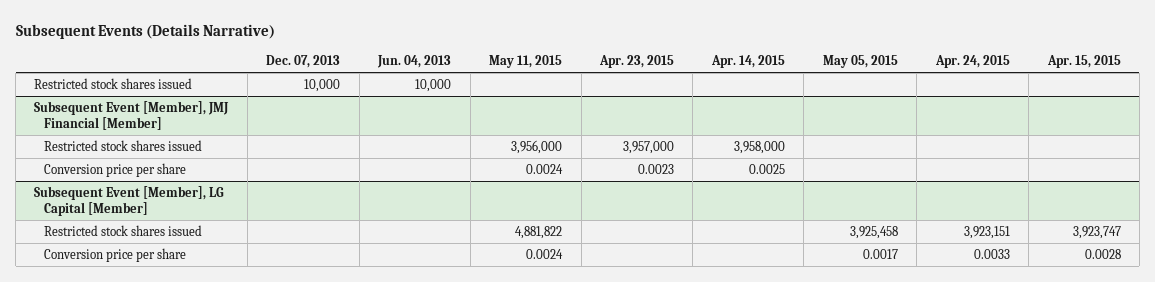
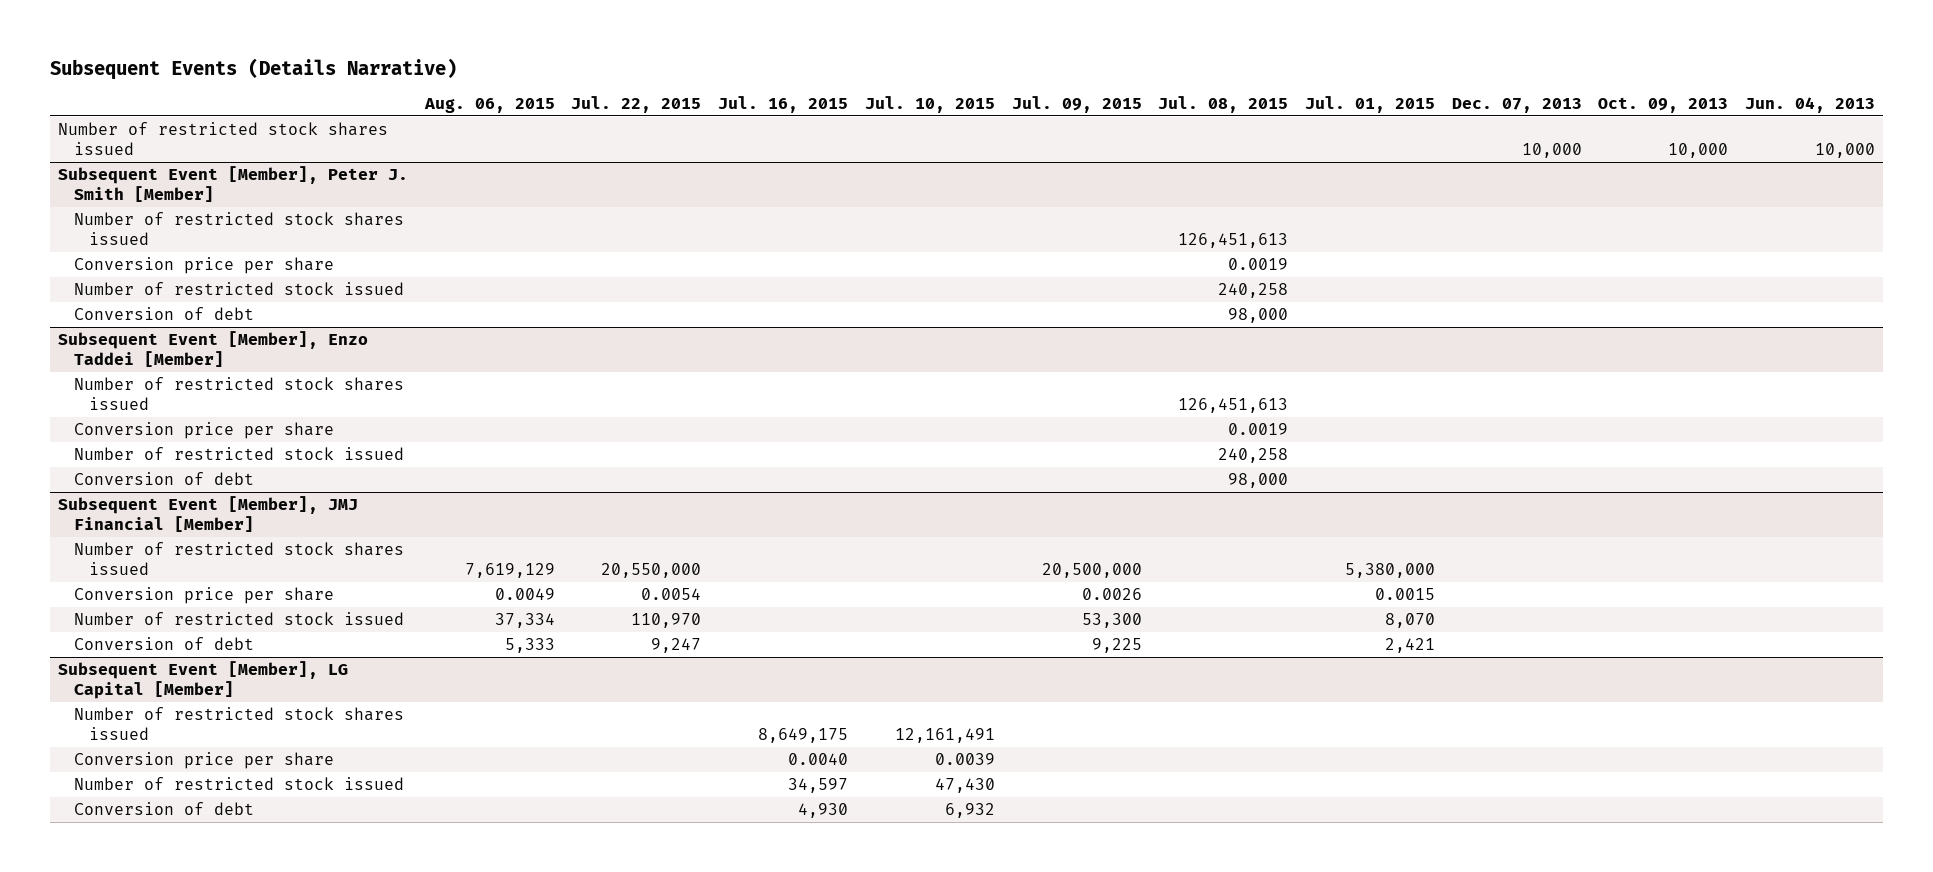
[489,55,563,69] May 11, 2015 -> none
[598,55,674,69] Apr. 23, 2015 -> none
[710,55,785,69] Apr. 14, 2015 -> none
[822,55,898,69] May 05, 2015 -> none
[934,55,1010,69] Apr. 24, 2015 -> none
[1046,55,1121,69] Apr. 15, 2015 -> none
none -> [423,97,555,113] Aug. 06, 2015
none -> [571,95,702,113] Jul. 22, 2015
none -> [718,95,849,113] Jul. 16, 2015
none -> [864,95,995,113] Jul. 10, 2015
none -> [1011,95,1142,113] Jul. 09, 2015
none -> [1158,95,1289,113] Jul. 08, 2015
none -> [1304,95,1435,113] Jul. 01, 2015
none -> [1598,96,1729,113] Oct. 09, 2013
[34,78,193,90] Restricted stock shares issued -> [58,122,389,155] Number of restricted stock shares issued
none -> [58,166,409,202] Subsequent Event [Member], Peter J. Smith [Member]
none -> [73,212,404,245] Number of restricted stock shares issued
none -> [73,257,334,275] Conversion price per share
none -> [73,282,404,296] Number of restricted stock issued
none -> [73,307,254,321] Conversion of debt
none -> [58,331,369,367] Subsequent Event [Member], Enzo Taddei [Member]
none -> [73,377,404,410] Number of restricted stock shares issued
none -> [73,422,334,440] Conversion price per share
none -> [73,447,404,461] Number of restricted stock issued
none -> [73,472,254,486] Conversion of debt
[44,140,203,152] Restricted stock shares issued -> [73,542,404,575] Number of restricted stock shares issued
none -> [73,612,404,626] Number of restricted stock issued
none -> [73,637,254,651] Conversion of debt
[44,225,203,237] Restricted stock shares issued -> [73,707,404,740] Number of restricted stock shares issued
none -> [73,777,404,791] Number of restricted stock issued
none -> [73,802,254,816] Conversion of debt

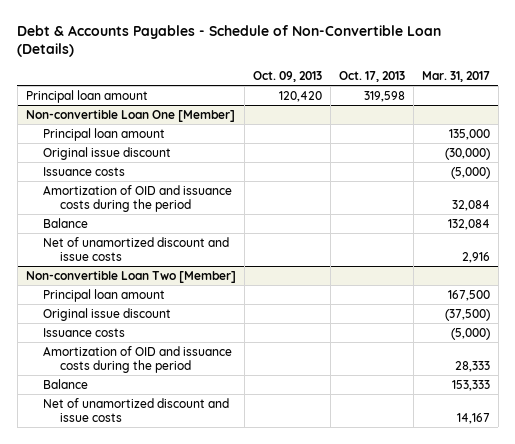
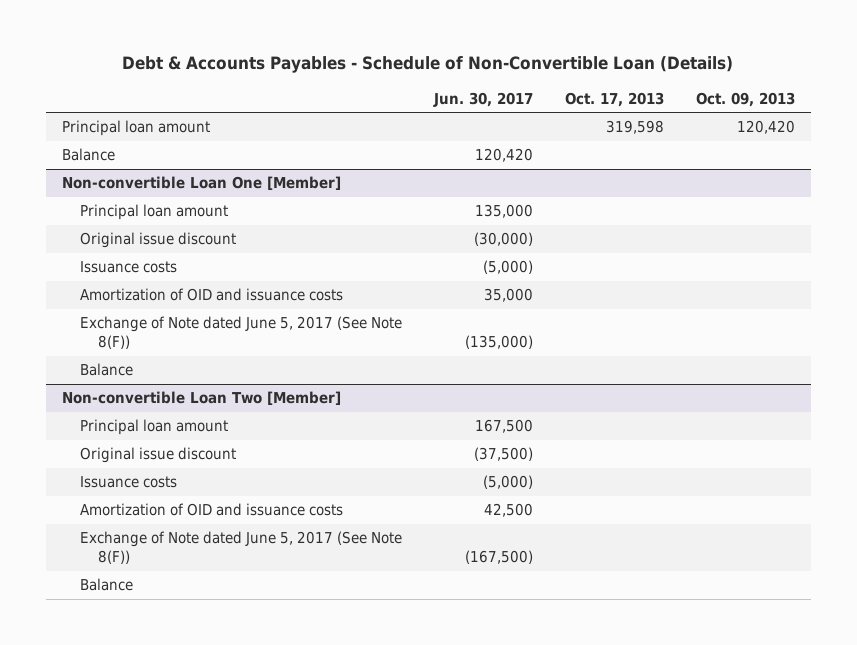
[421,71,490,83] Mar. 31, 2017 -> none
none -> [433,91,534,107] Jun. 30, 2017
none -> [62,148,116,162] Balance
[42,184,232,212] Amortization of OID and issuance costs during the period -> [80,288,344,302] Amortization of OID and issuance costs
none -> [80,316,403,350] Exchange of Note dated June 5, 2017 (See Note 8(F))
[42,236,229,261] Net of unamortized discount and issue costs -> none
[42,345,232,373] Amortization of OID and issuance costs during the period -> [80,503,344,517] Amortization of OID and issuance costs
none -> [80,531,403,565] Exchange of Note dated June 5, 2017 (See Note 8(F))
[42,397,229,422] Net of unamortized discount and issue costs -> none

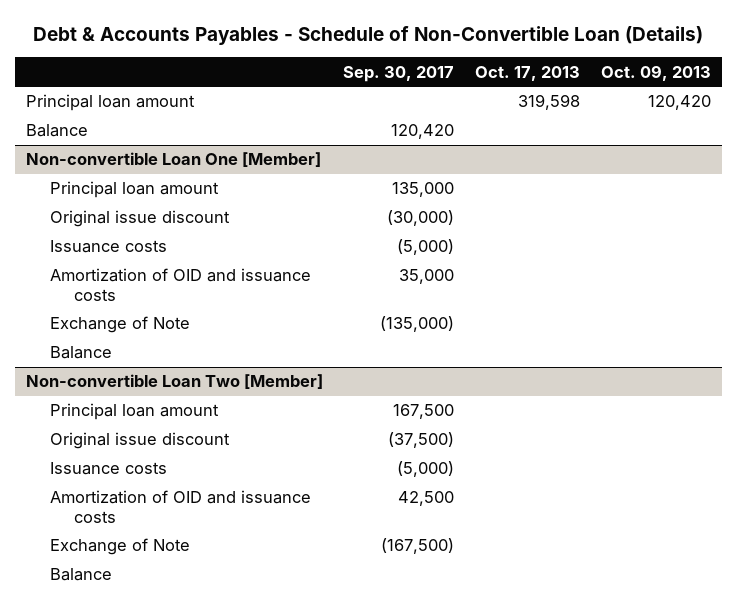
[433,91,534,107] Jun. 30, 2017 -> none
none -> [343,65,455,82] Sep. 30, 2017
[80,316,403,350] Exchange of Note dated June 5, 2017 (See Note 8(F)) -> [50,316,191,334] Exchange of Note
[80,531,403,565] Exchange of Note dated June 5, 2017 (See Note 8(F)) -> [50,538,191,556] Exchange of Note

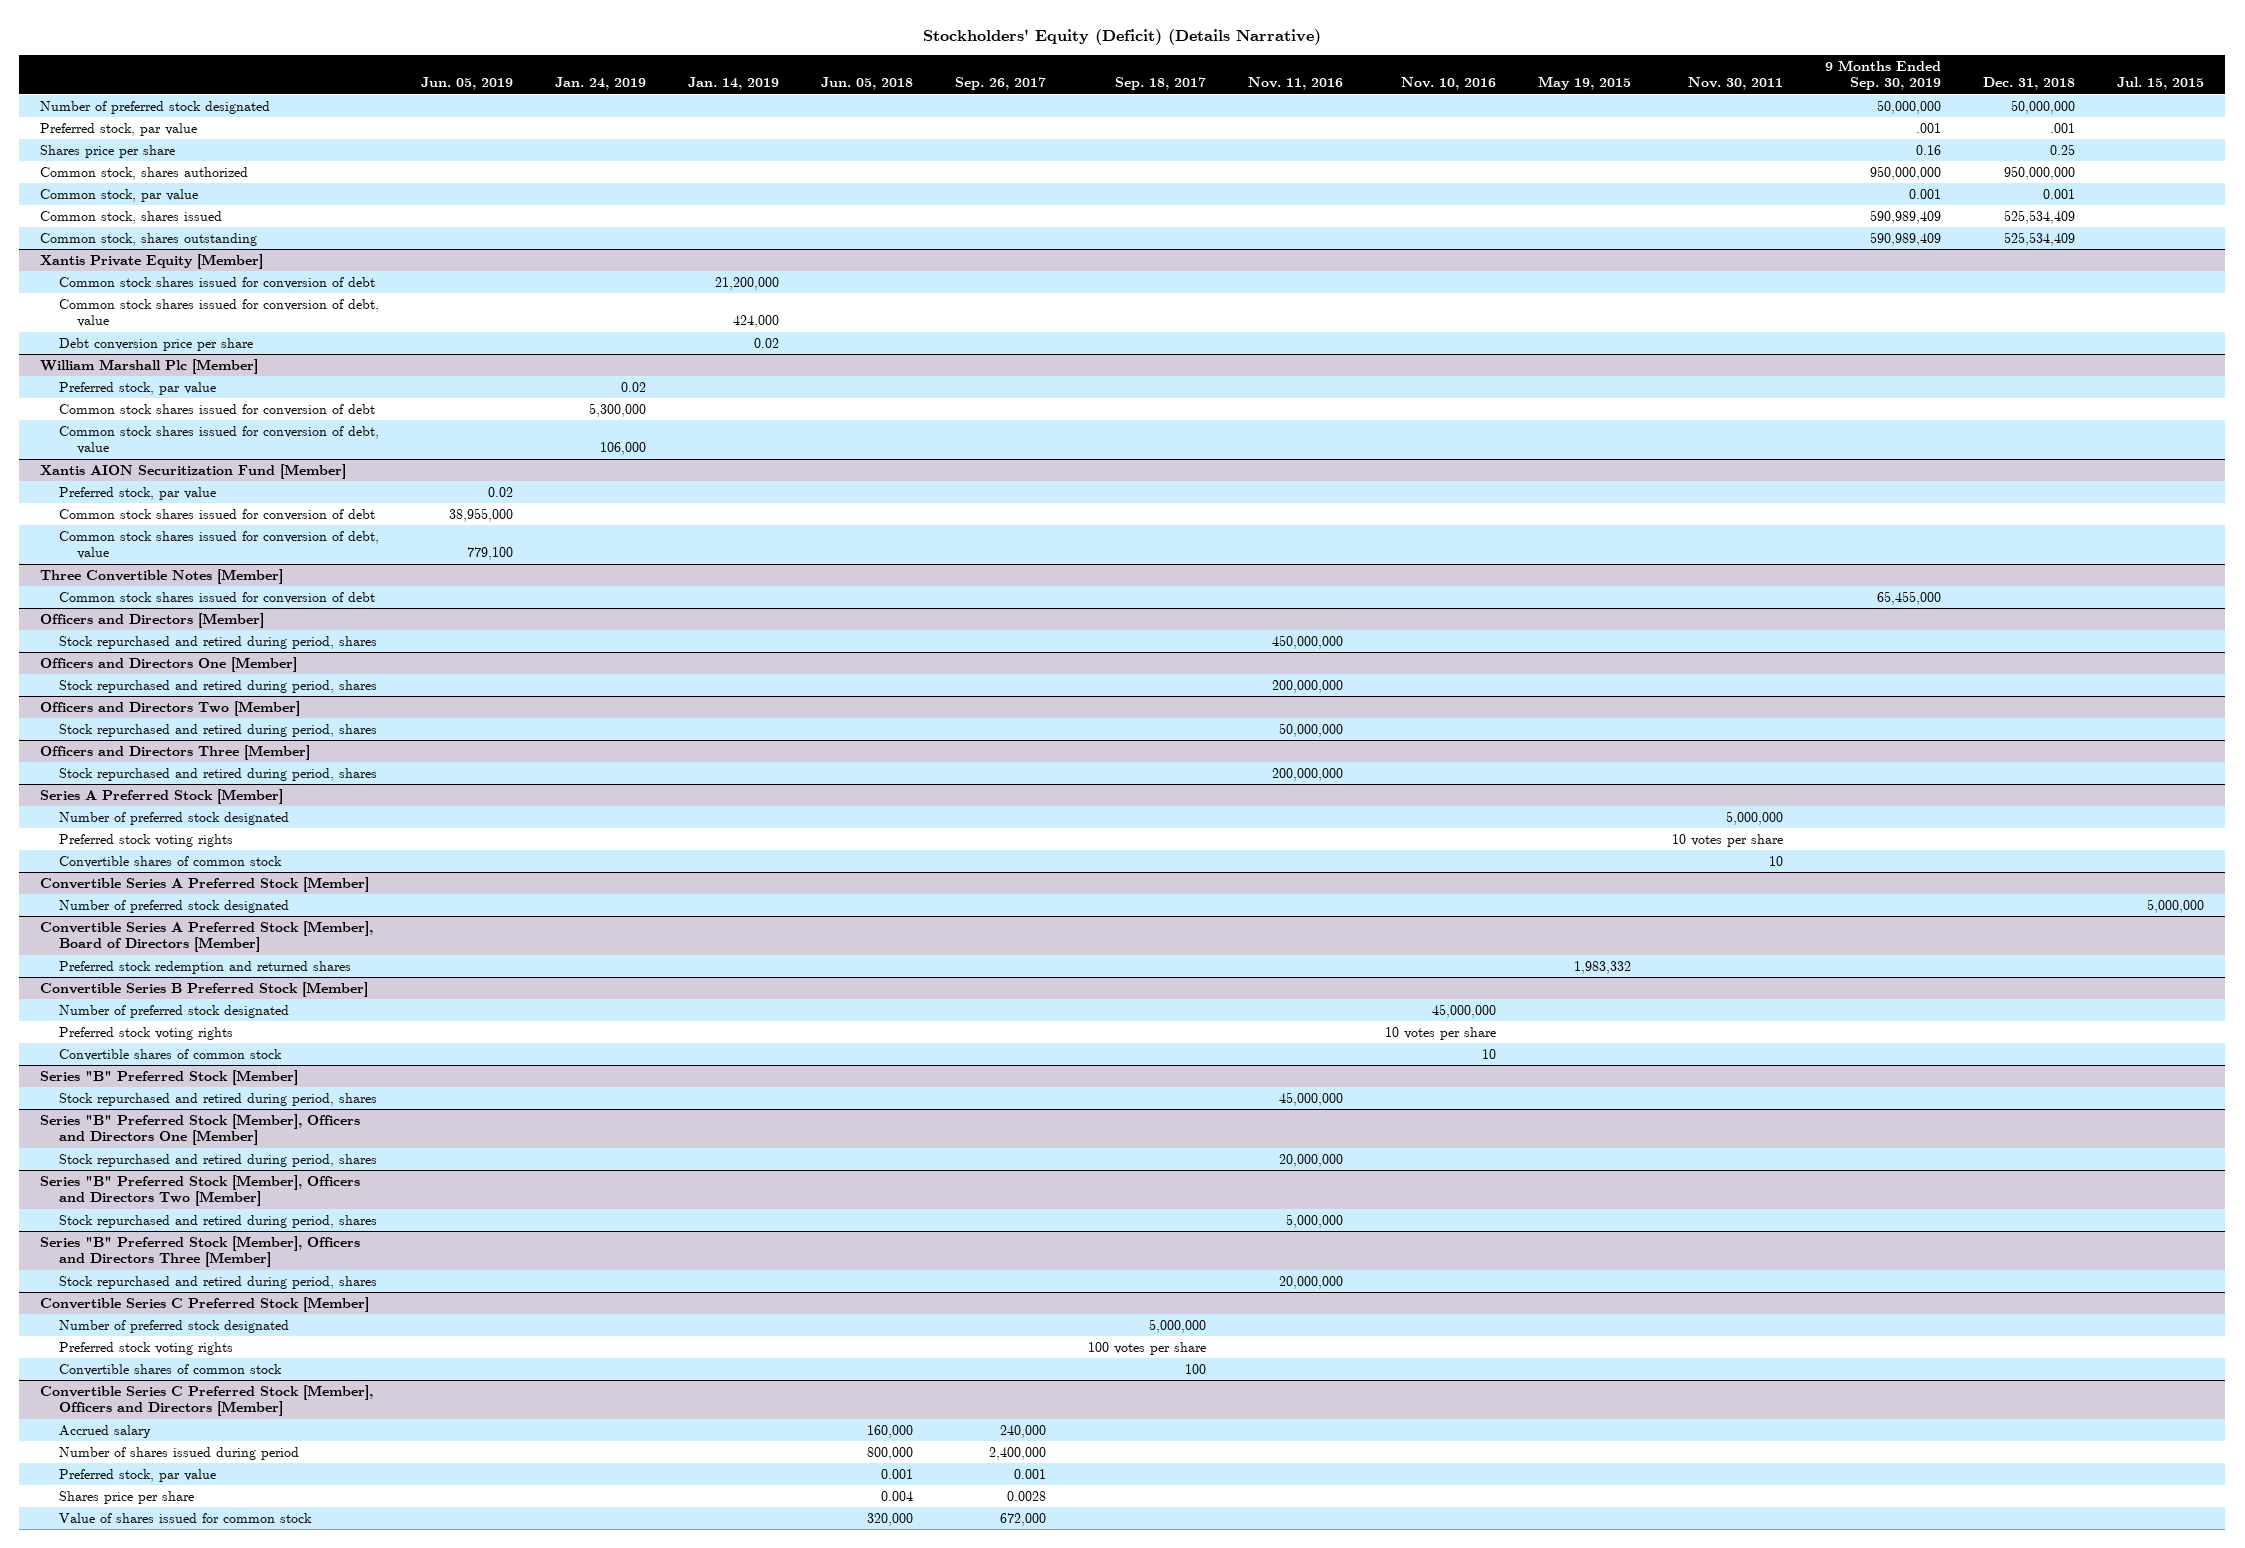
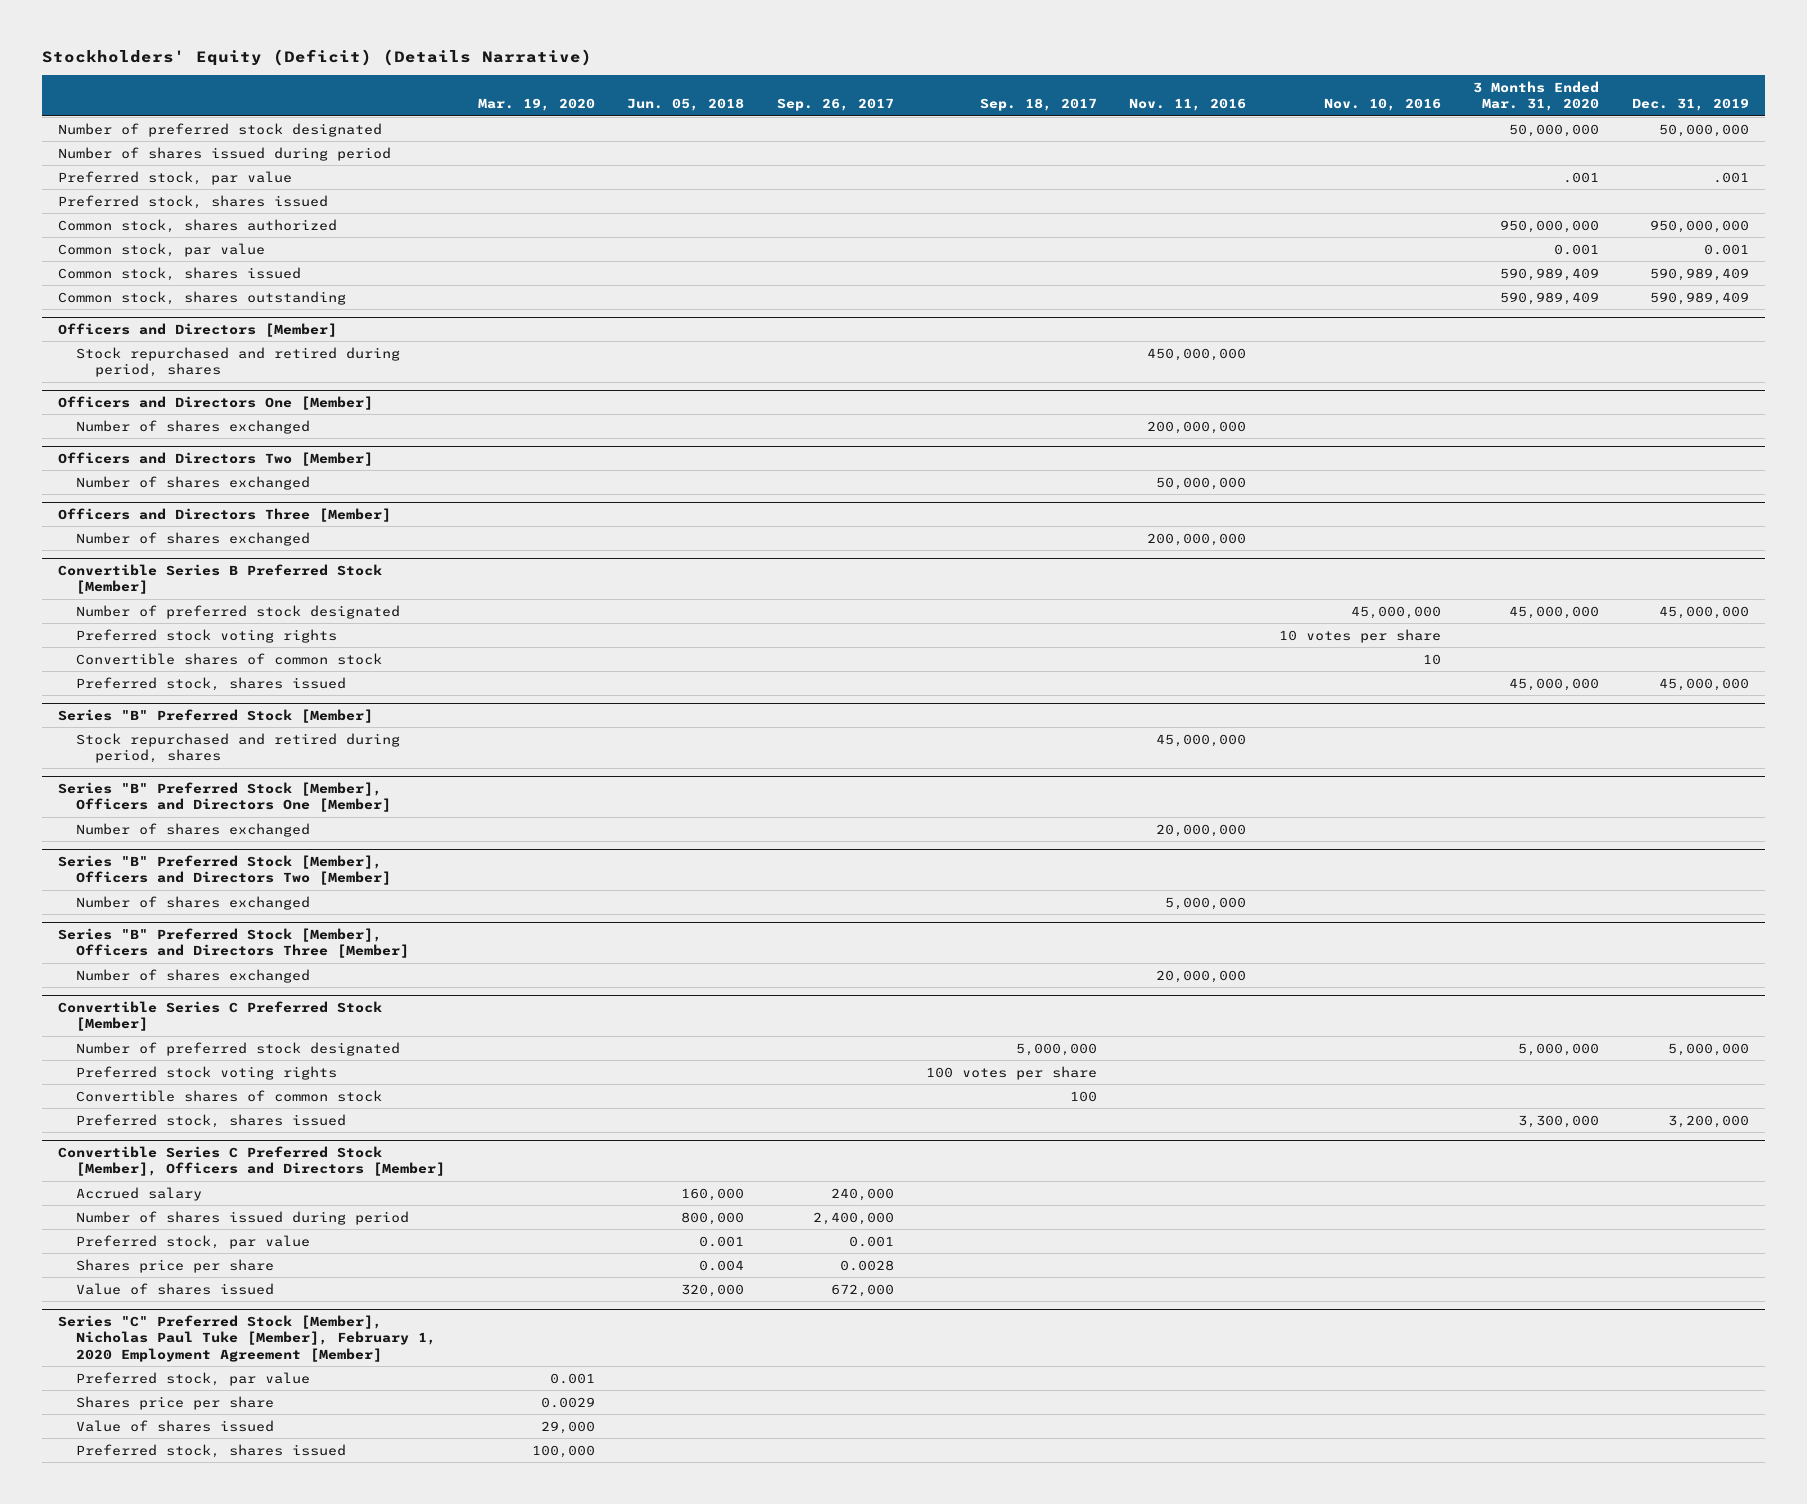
[420,77,513,91] Jun. 05, 2019 -> none
[554,77,646,91] Jan. 24, 2019 -> none
[687,77,779,91] Jan. 14, 2019 -> none
[1537,76,1631,91] May 19, 2015 -> none
[1688,77,1784,91] Nov. 30, 2011 -> none
[1825,60,1942,91] 9 Months Ended Sep. 30, 2019 -> none
[1983,77,2076,91] Dec. 31, 2018 -> none
[2117,77,2205,91] Jul. 15, 2015 -> none
none -> [477,98,595,112] Mar. 19, 2020
none -> [1473,80,1600,112] 3 Months Ended Mar. 31, 2020
none -> [1631,98,1749,112] Dec. 31, 2019
none -> [58,146,392,161] Number of shares issued during period
[40,145,176,159] Shares price per share -> none
none -> [58,194,329,209] Preferred stock, shares issued
[40,254,264,270] Xantis Private Equity [Member] -> none
[58,277,375,290] Common stock shares issued for conversion of debt -> none
[58,299,379,328] Common stock shares issued for conversion of debt, value -> none
[58,338,253,352] Debt conversion price per share -> none
[40,359,259,375] William Marshall Plc [Member] -> none
[58,382,216,396] Preferred stock, par value -> none
[58,404,375,417] Common stock shares issued for conversion of debt -> none
[58,426,379,455] Common stock shares issued for conversion of debt, value -> none
[40,464,347,480] Xantis AION Securitization Fund [Member] -> none
[58,487,216,501] Preferred stock, par value -> none
[58,509,375,522] Common stock shares issued for conversion of debt -> none
[58,531,379,560] Common stock shares issued for conversion of debt, value -> none
[40,569,284,585] Three Convertible Notes [Member] -> none
[58,592,375,605] Common stock shares issued for conversion of debt -> none
[58,680,377,694] Stock repurchased and retired during period, shares -> none
none -> [76,419,311,434] Number of shares exchanged
[58,724,377,738] Stock repurchased and retired during period, shares -> none
none -> [76,475,311,490] Number of shares exchanged
[58,768,377,782] Stock repurchased and retired during period, shares -> none
[40,789,284,805] Series A Preferred Stock [Member] -> none
[58,812,289,826] Number of preferred stock designated -> none
[58,834,233,848] Preferred stock voting rights -> none
[58,856,282,869] Convertible shares of common stock -> none
[40,877,370,893] Convertible Series A Preferred Stock [Member] -> none
[58,900,289,914] Number of preferred stock designated -> none
[40,921,374,953] Convertible Series A Preferred Stock [Member], Board of Directors [Member] -> none
[58,961,351,975] Preferred stock redemption and returned shares -> none
none -> [76,531,311,546] Number of shares exchanged
none -> [76,676,347,691] Preferred stock, shares issued
[58,1154,377,1168] Stock repurchased and retired during period, shares -> none
none -> [76,822,311,837] Number of shares exchanged
[58,1215,377,1229] Stock repurchased and retired during period, shares -> none
none -> [76,895,311,910] Number of shares exchanged
[58,1276,377,1290] Stock repurchased and retired during period, shares -> none
none -> [76,968,311,983] Number of shares exchanged
none -> [76,1113,347,1128] Preferred stock, shares issued
[58,1513,312,1524] Value of shares issued for common stock -> [76,1282,275,1295] Value of shares issued
none -> [58,1314,437,1362] Series "C" Preferred Stock [Member], Nicholas Paul Tuke [Member], February 1, 2020 Employment Agreement [Member]
none -> [76,1371,311,1386] Preferred stock, par value
none -> [76,1395,275,1410] Shares price per share
none -> [76,1419,275,1432] Value of shares issued
none -> [76,1443,347,1458] Preferred stock, shares issued

